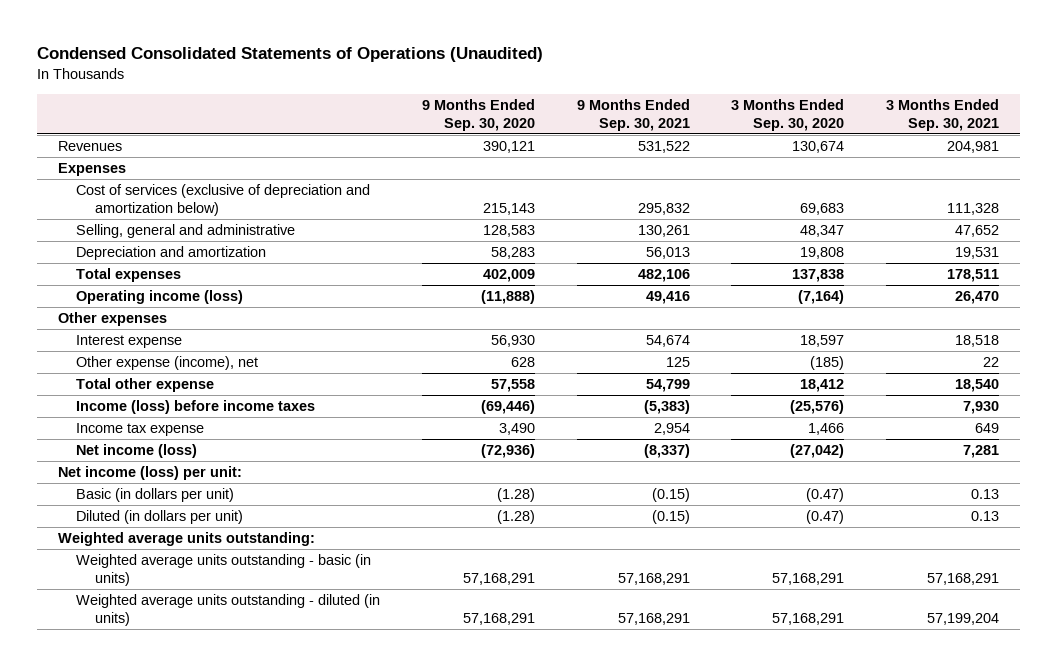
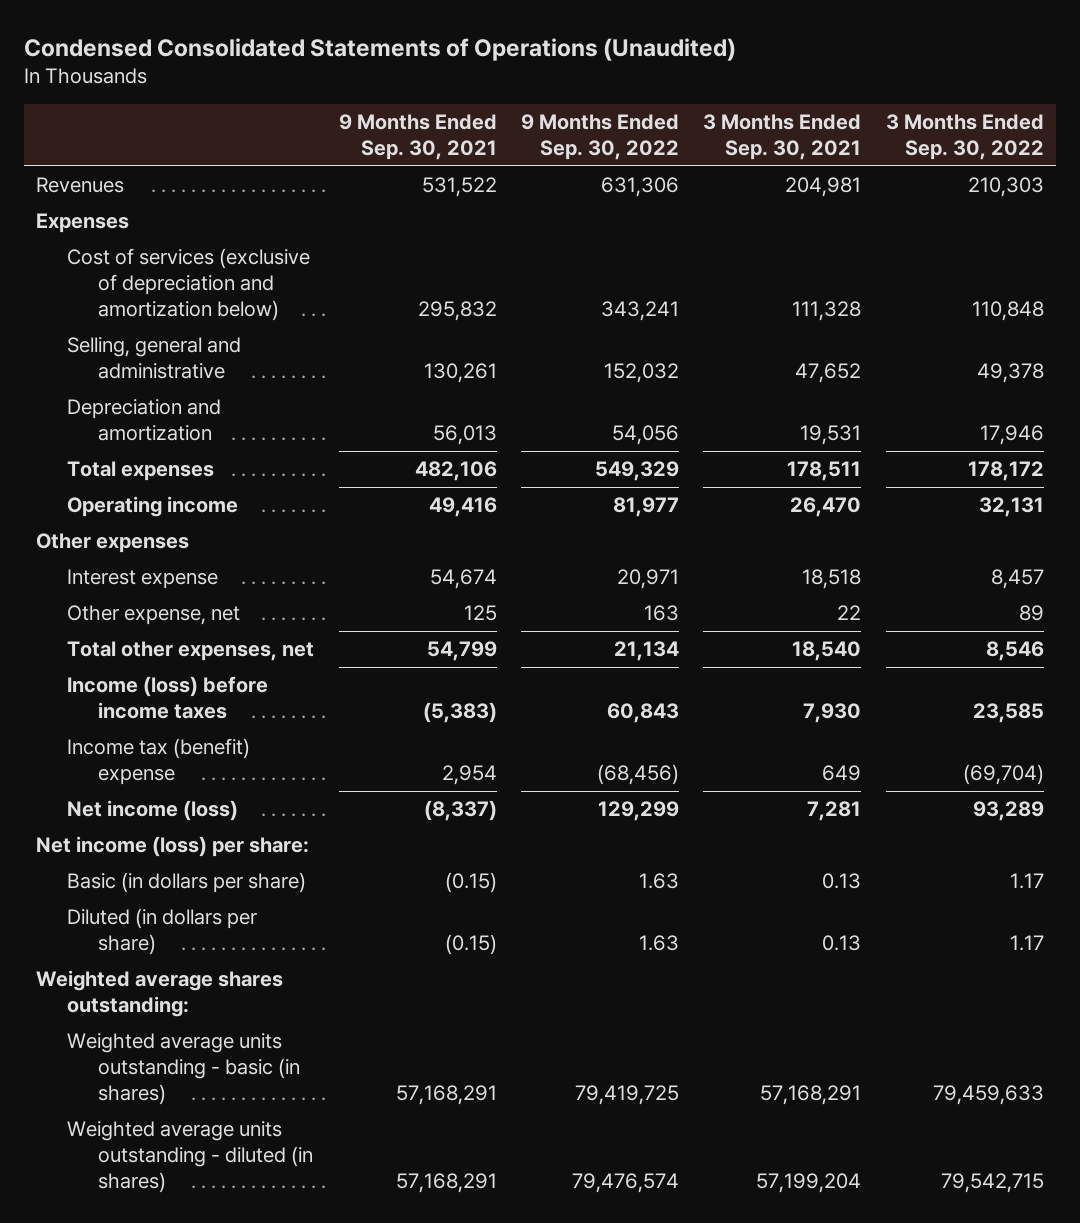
[421,98,535,131] 9 Months Ended Sep. 30, 2020 -> none
[731,98,845,131] 3 Months Ended Sep. 30, 2020 -> none
none -> [521,113,680,160] 9 Months Ended Sep. 30, 2022
none -> [885,113,1044,160] 3 Months Ended Sep. 30, 2022
[76,289,244,304] Operating income (loss) -> [67,496,239,518] Operating income
[76,355,259,370] Other expense (income), net -> [67,605,241,626] Other expense, net
[76,377,215,392] Total other expense -> [67,641,315,662] Total other expenses, net
[76,422,205,436] Income tax expense -> [67,738,251,786] Income tax (benefit) expense
[57,465,242,480] Net income (loss) per unit: -> [36,836,310,858] Net income (loss) per share:
[76,487,235,502] Basic (in dollars per unit) -> [67,872,307,894] Basic (in dollars per share)
[76,509,244,524] Diluted (in dollars per unit) -> [67,908,258,956] Diluted (in dollars per share)
[57,531,315,546] Weighted average units outstanding: -> [36,970,284,1018] Weighted average shares outstanding:
[76,553,372,586] Weighted average units outstanding - basic (in units) -> [67,1033,301,1106] Weighted average units outstanding - basic (in shares)
[76,593,381,626] Weighted average units outstanding - diluted (in units) -> [67,1121,314,1194] Weighted average units outstanding - diluted (in shares)

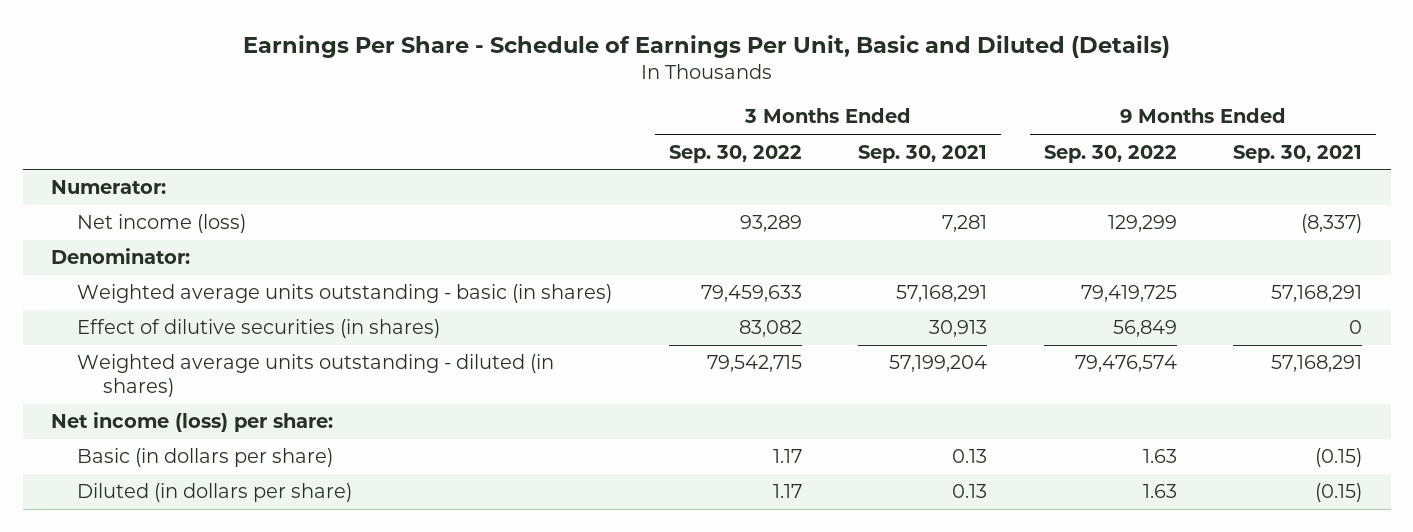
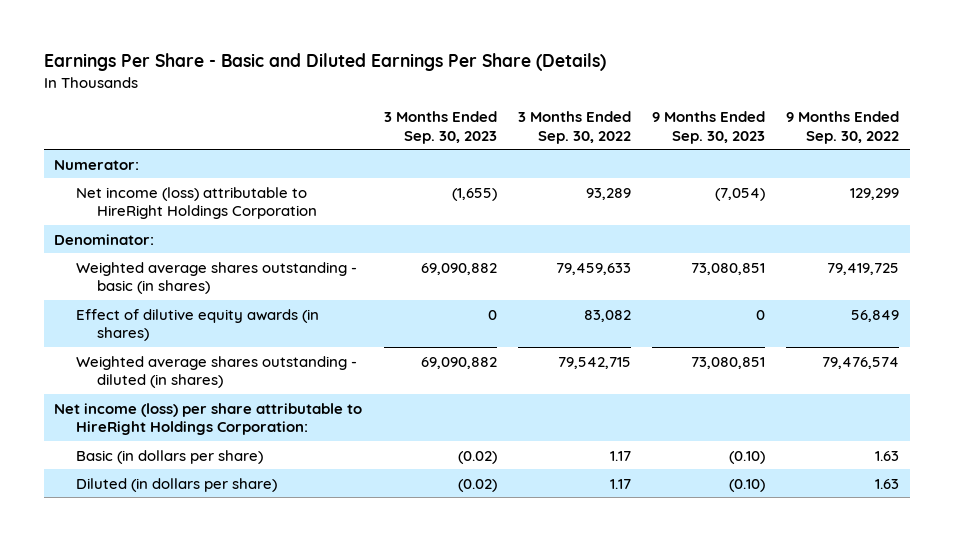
[242,34,1170,58] Earnings Per Share - Schedule of Earnings Per Unit, Basic and Diluted (Details) -> [43,53,606,72] Earnings Per Share - Basic and Diluted Earnings Per Share (Details)
[858,144,988,163] Sep. 30, 2021 -> none
[1233,144,1363,163] Sep. 30, 2021 -> none
none -> [383,111,497,144] 3 Months Ended Sep. 30, 2023
none -> [651,111,765,144] 9 Months Ended Sep. 30, 2023
[77,214,247,234] Net income (loss) -> [75,186,317,219] Net income (loss) attributable to HireRight Holdings Corporation
[77,284,613,304] Weighted average units outstanding - basic (in shares) -> [75,261,357,294] Weighted average shares outstanding - basic (in shares)
[77,319,441,339] Effect of dilutive securities (in shares) -> [75,308,319,341] Effect of dilutive equity awards (in shares)
[77,354,555,398] Weighted average units outstanding - diluted (in shares) -> [75,355,357,388] Weighted average shares outstanding - diluted (in shares)
[50,412,333,433] Net income (loss) per share: -> [54,402,363,435] Net income (loss) per share attributable to HireRight Holdings Corporation:

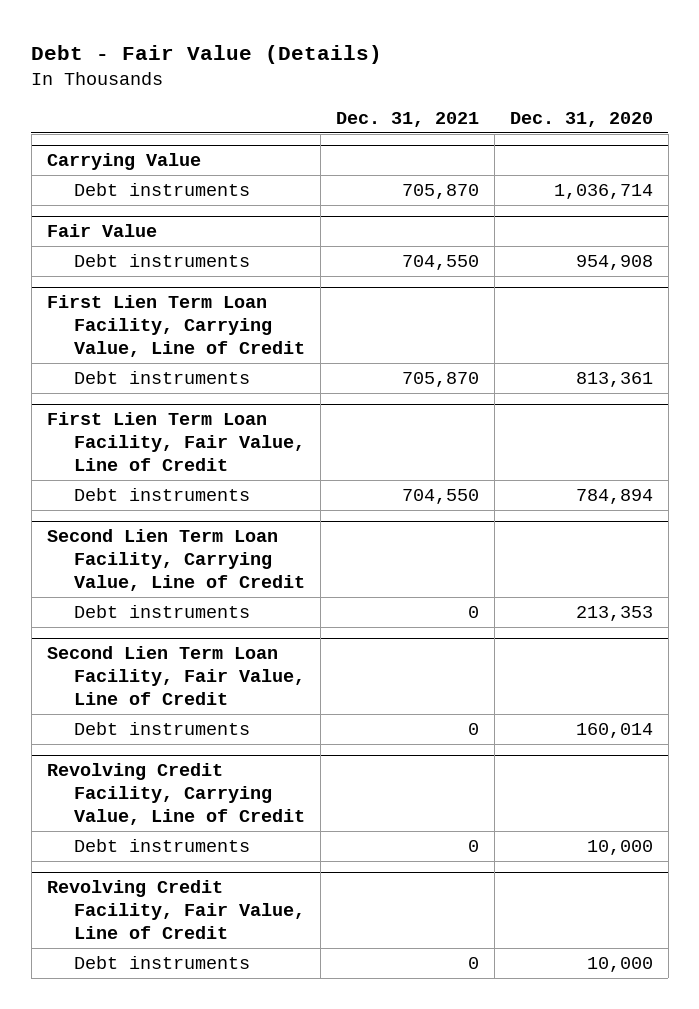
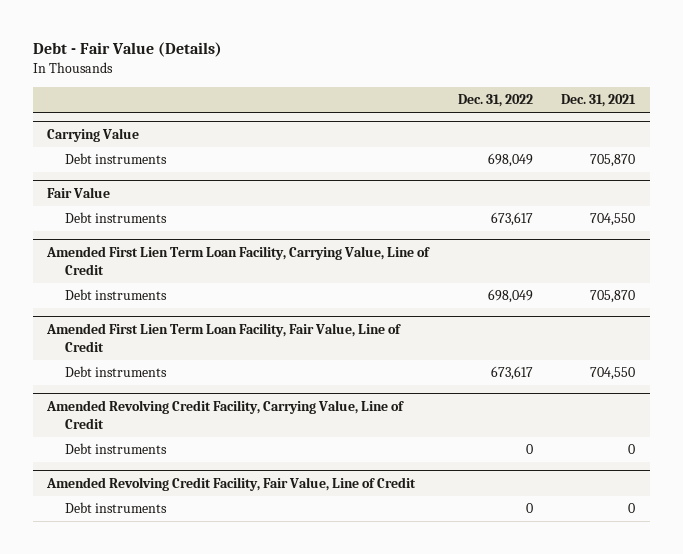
[509,111,653,127] Dec. 31, 2020 -> none
none -> [457,94,533,108] Dec. 31, 2022
[46,295,305,358] First Lien Term Loan Facility, Carrying Value, Line of Credit -> [46,246,431,276] Amended First Lien Term Loan Facility, Carrying Value, Line of Credit
[46,412,305,472] First Lien Term Loan Facility, Fair Value, Line of Credit -> [46,323,402,353] Amended First Lien Term Loan Facility, Fair Value, Line of Credit
[46,529,305,592] Second Lien Term Loan Facility, Carrying Value, Line of Credit -> none
[73,604,250,618] Debt instruments -> none
[46,646,305,706] Second Lien Term Loan Facility, Fair Value, Line of Credit -> none
[73,721,250,735] Debt instruments -> none
[46,763,305,826] Revolving Credit Facility, Carrying Value, Line of Credit -> [46,400,405,430] Amended Revolving Credit Facility, Carrying Value, Line of Credit
[46,880,305,940] Revolving Credit Facility, Fair Value, Line of Credit -> [46,477,417,492] Amended Revolving Credit Facility, Fair Value, Line of Credit

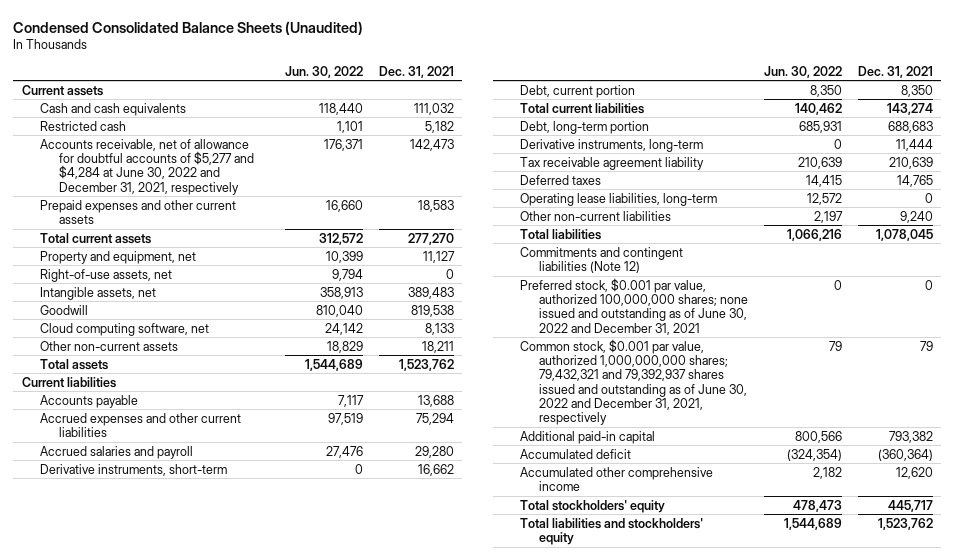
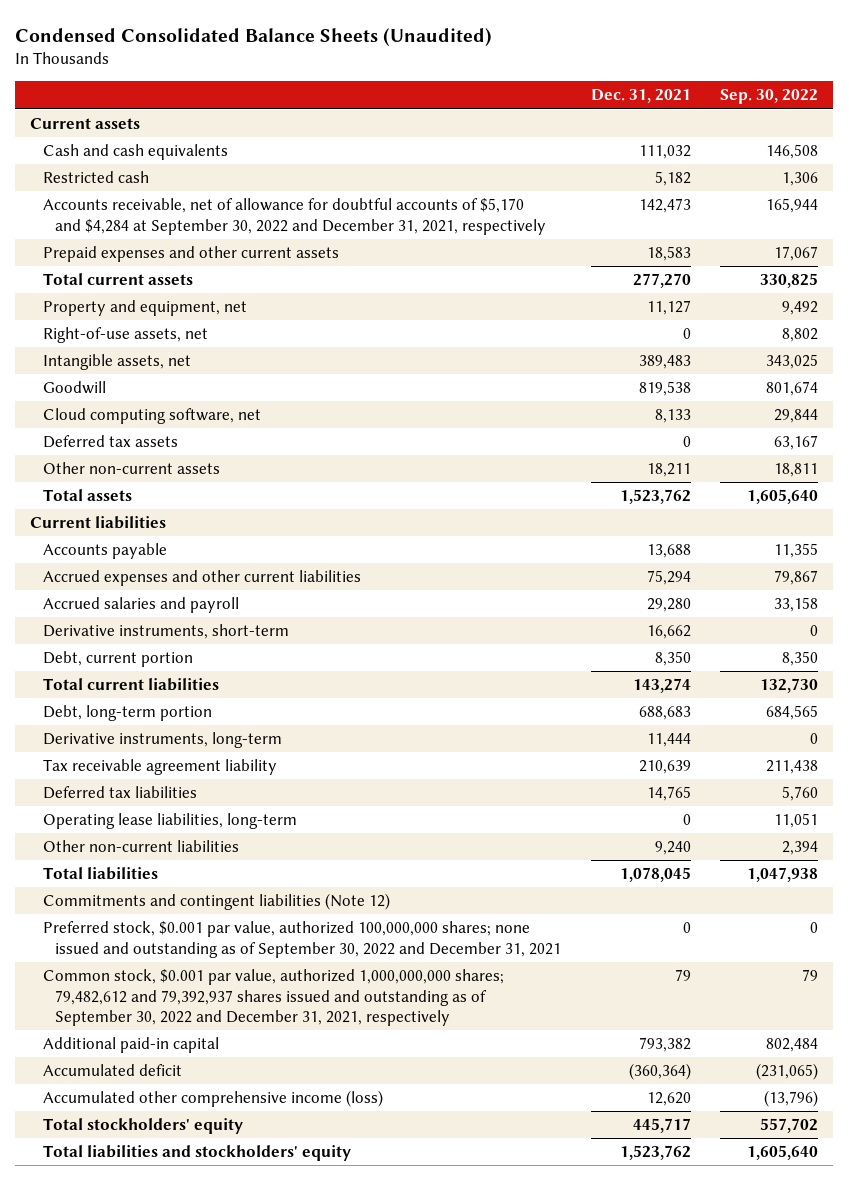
[284,65,363,78] Jun. 30, 2022 -> none
none -> [720,89,819,105] Sep. 30, 2022
[40,138,255,195] Accounts receivable, net of allowance for doubtful accounts of $5,277 and $4,284 at June 30, 2022 and December 31, 2021, respectively -> [42,198,547,235] Accounts receivable, net of allowance for doubtful accounts of $5,170 and $4,284 at September 30, 2022 and December 31, 2021, respectively
none -> [42,435,178,449] Deferred tax assets
[519,174,601,185] Deferred taxes -> [42,786,197,800] Deferred tax liabilities
[519,277,748,335] Preferred stock, $0.001 par value, authorized 100,000,000 shares; none issued and outstanding as of June 30, 2022 and December 31, 2021 -> [42,921,562,958] Preferred stock, $0.001 par value, authorized 100,000,000 shares; none issued and outstanding as of September 30, 2022 and December 31, 2021
[519,338,747,426] Common stock, $0.001 par value, authorized 1,000,000,000 shares; 79,432,321 and 79,392,937 shares issued and outstanding as of June 30, 2022 and December 31, 2021, respectively -> [42,969,504,1027] Common stock, $0.001 par value, authorized 1,000,000,000 shares; 79,482,612 and 79,392,937 shares issued and outstanding as of September 30, 2022 and December 31, 2021, respectively
[519,466,713,492] Accumulated other comprehensive income -> [42,1090,383,1108] Accumulated other comprehensive income (loss)

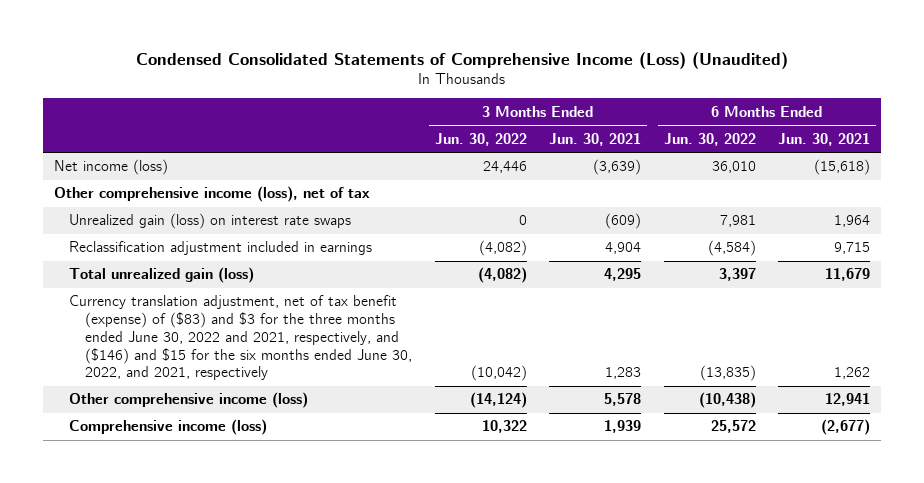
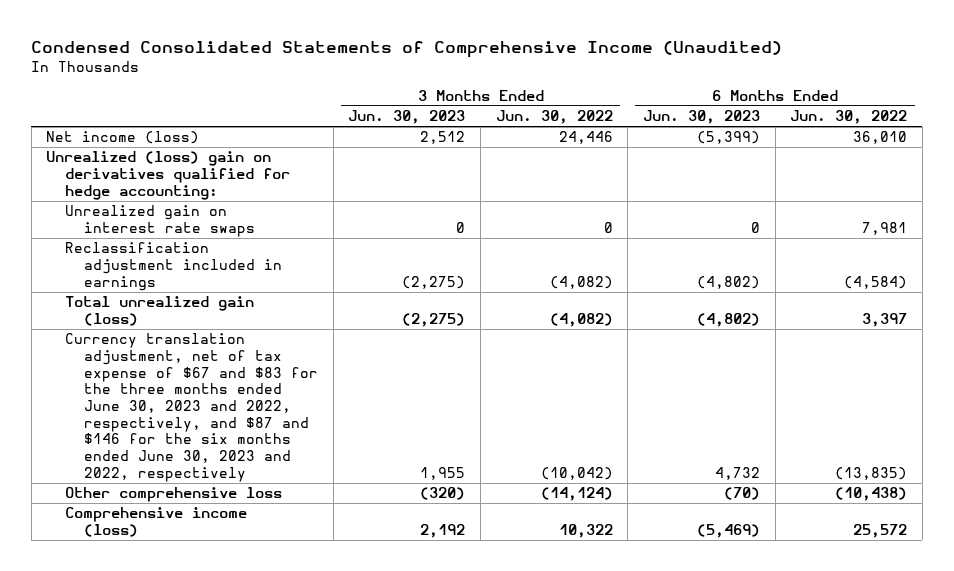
[135,51,788,69] Condensed Consolidated Statements of Comprehensive Income (Loss) (Unaudited) -> [31,40,783,58] Condensed Consolidated Statements of Comprehensive Income (Unaudited)
[549,132,642,146] Jun. 30, 2021 -> none
[778,132,871,146] Jun. 30, 2021 -> none
none -> [348,110,466,125] Jun. 30, 2023
none -> [643,110,761,125] Jun. 30, 2023
[53,186,370,203] Other comprehensive income (loss), net of tax -> [46,151,291,200] Unrealized (loss) gain on derivatives qualified for hedge accounting:
[69,213,352,230] Unrealized gain (loss) on interest rate swaps -> [65,205,256,238] Unrealized gain on interest rate swaps
[69,295,413,381] Currency translation adjustment, net of tax benefit (expense) of ($83) and $3 for the three months ended June 30, 2022 and 2021, respectively, and ($146) and $15 for the six months ended June 30, 2022, and 2021, respectively -> [65,333,319,482] Currency translation adjustment, net of tax expense of $67 and $83 for the three months ended June 30, 2023 and 2022, respectively, and $87 and $146 for the six months ended June 30, 2023 and 2022, respectively
[69,392,309,409] Other comprehensive income (loss) -> [65,487,283,503] Other comprehensive loss

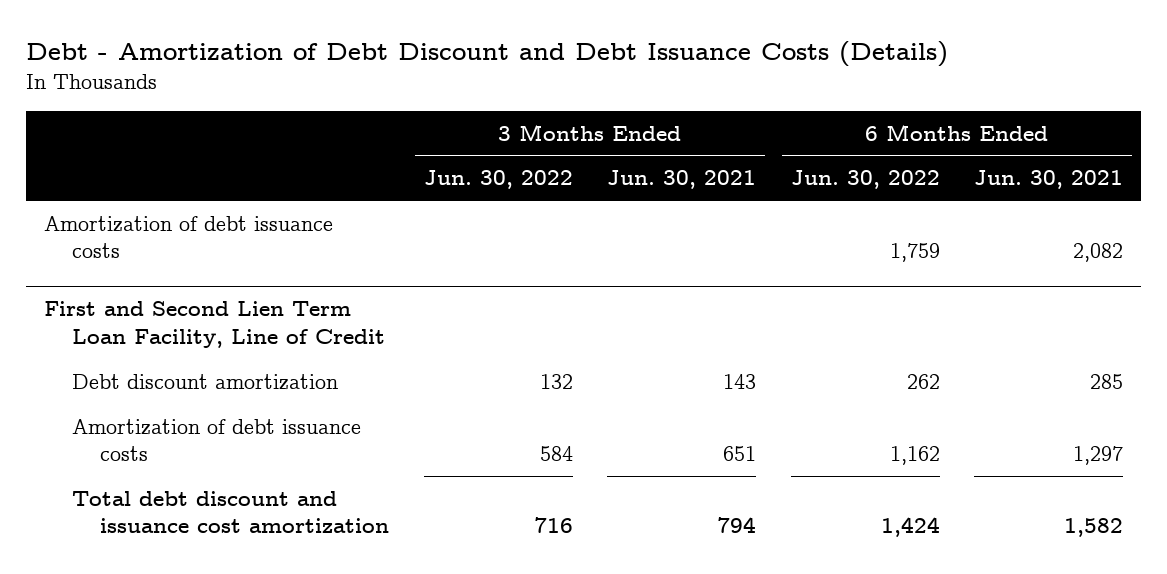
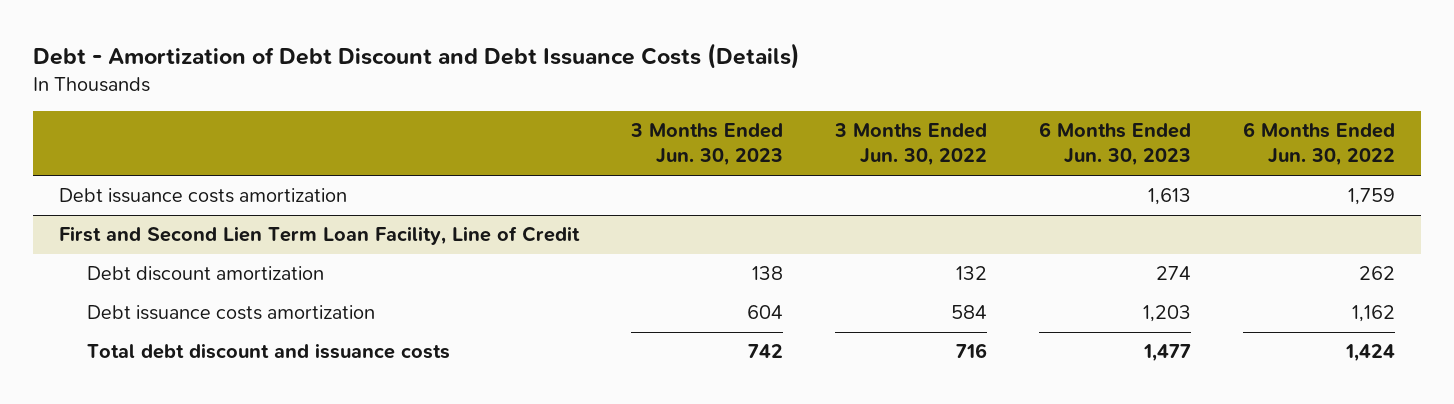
[607,170,757,190] Jun. 30, 2021 -> none
[974,170,1124,190] Jun. 30, 2021 -> none
none -> [630,123,784,167] 3 Months Ended Jun. 30, 2023
none -> [1039,122,1192,167] 6 Months Ended Jun. 30, 2023
[43,215,333,259] Amortization of debt issuance costs -> [59,188,348,204] Debt issuance costs amortization
[71,418,361,462] Amortization of debt issuance costs -> [87,305,376,321] Debt issuance costs amortization
[71,490,389,534] Total debt discount and issuance cost amortization -> [87,343,451,360] Total debt discount and issuance costs

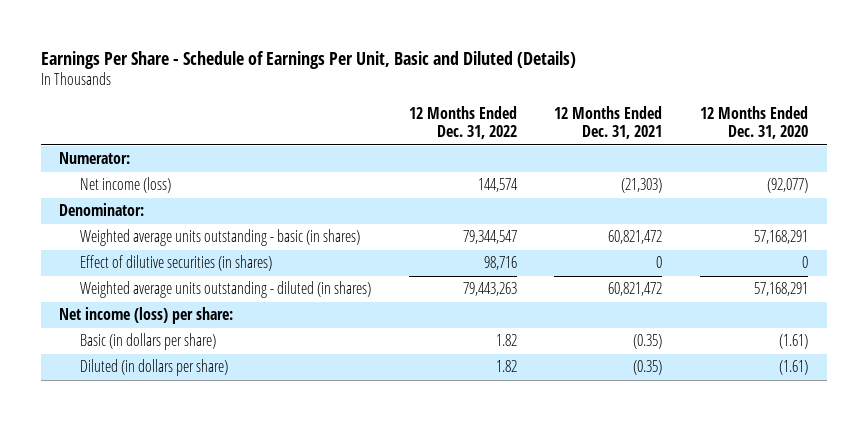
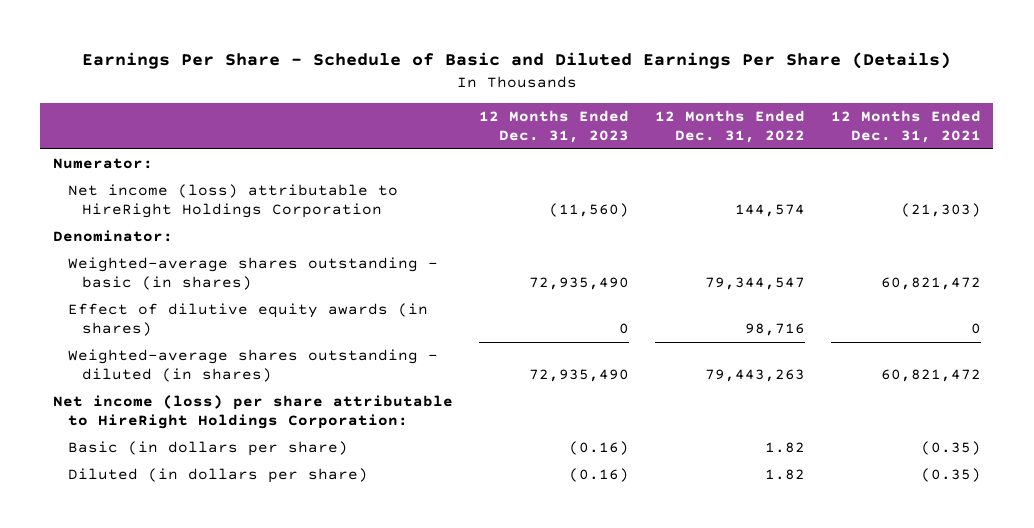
[40,50,576,69] Earnings Per Share - Schedule of Earnings Per Unit, Basic and Diluted (Details) -> [81,52,951,70] Earnings Per Share - Schedule of Basic and Diluted Earnings Per Share (Details)
[700,106,809,140] 12 Months Ended Dec. 31, 2020 -> none
none -> [478,109,629,144] 12 Months Ended Dec. 31, 2023
[80,177,172,194] Net income (loss) -> [67,184,398,219] Net income (loss) attributable to HireRight Holdings Corporation
[80,229,361,247] Weighted average units outstanding - basic (in shares) -> [67,257,438,291] Weighted-average shares outstanding - basic (in shares)
[80,255,273,272] Effect of dilutive securities (in shares) -> [67,303,428,337] Effect of dilutive equity awards (in shares)
[80,281,372,299] Weighted average units outstanding - diluted (in shares) -> [67,349,438,383] Weighted-average shares outstanding - diluted (in shares)
[59,307,234,325] Net income (loss) per share: -> [53,395,454,430] Net income (loss) per share attributable to HireRight Holdings Corporation:

